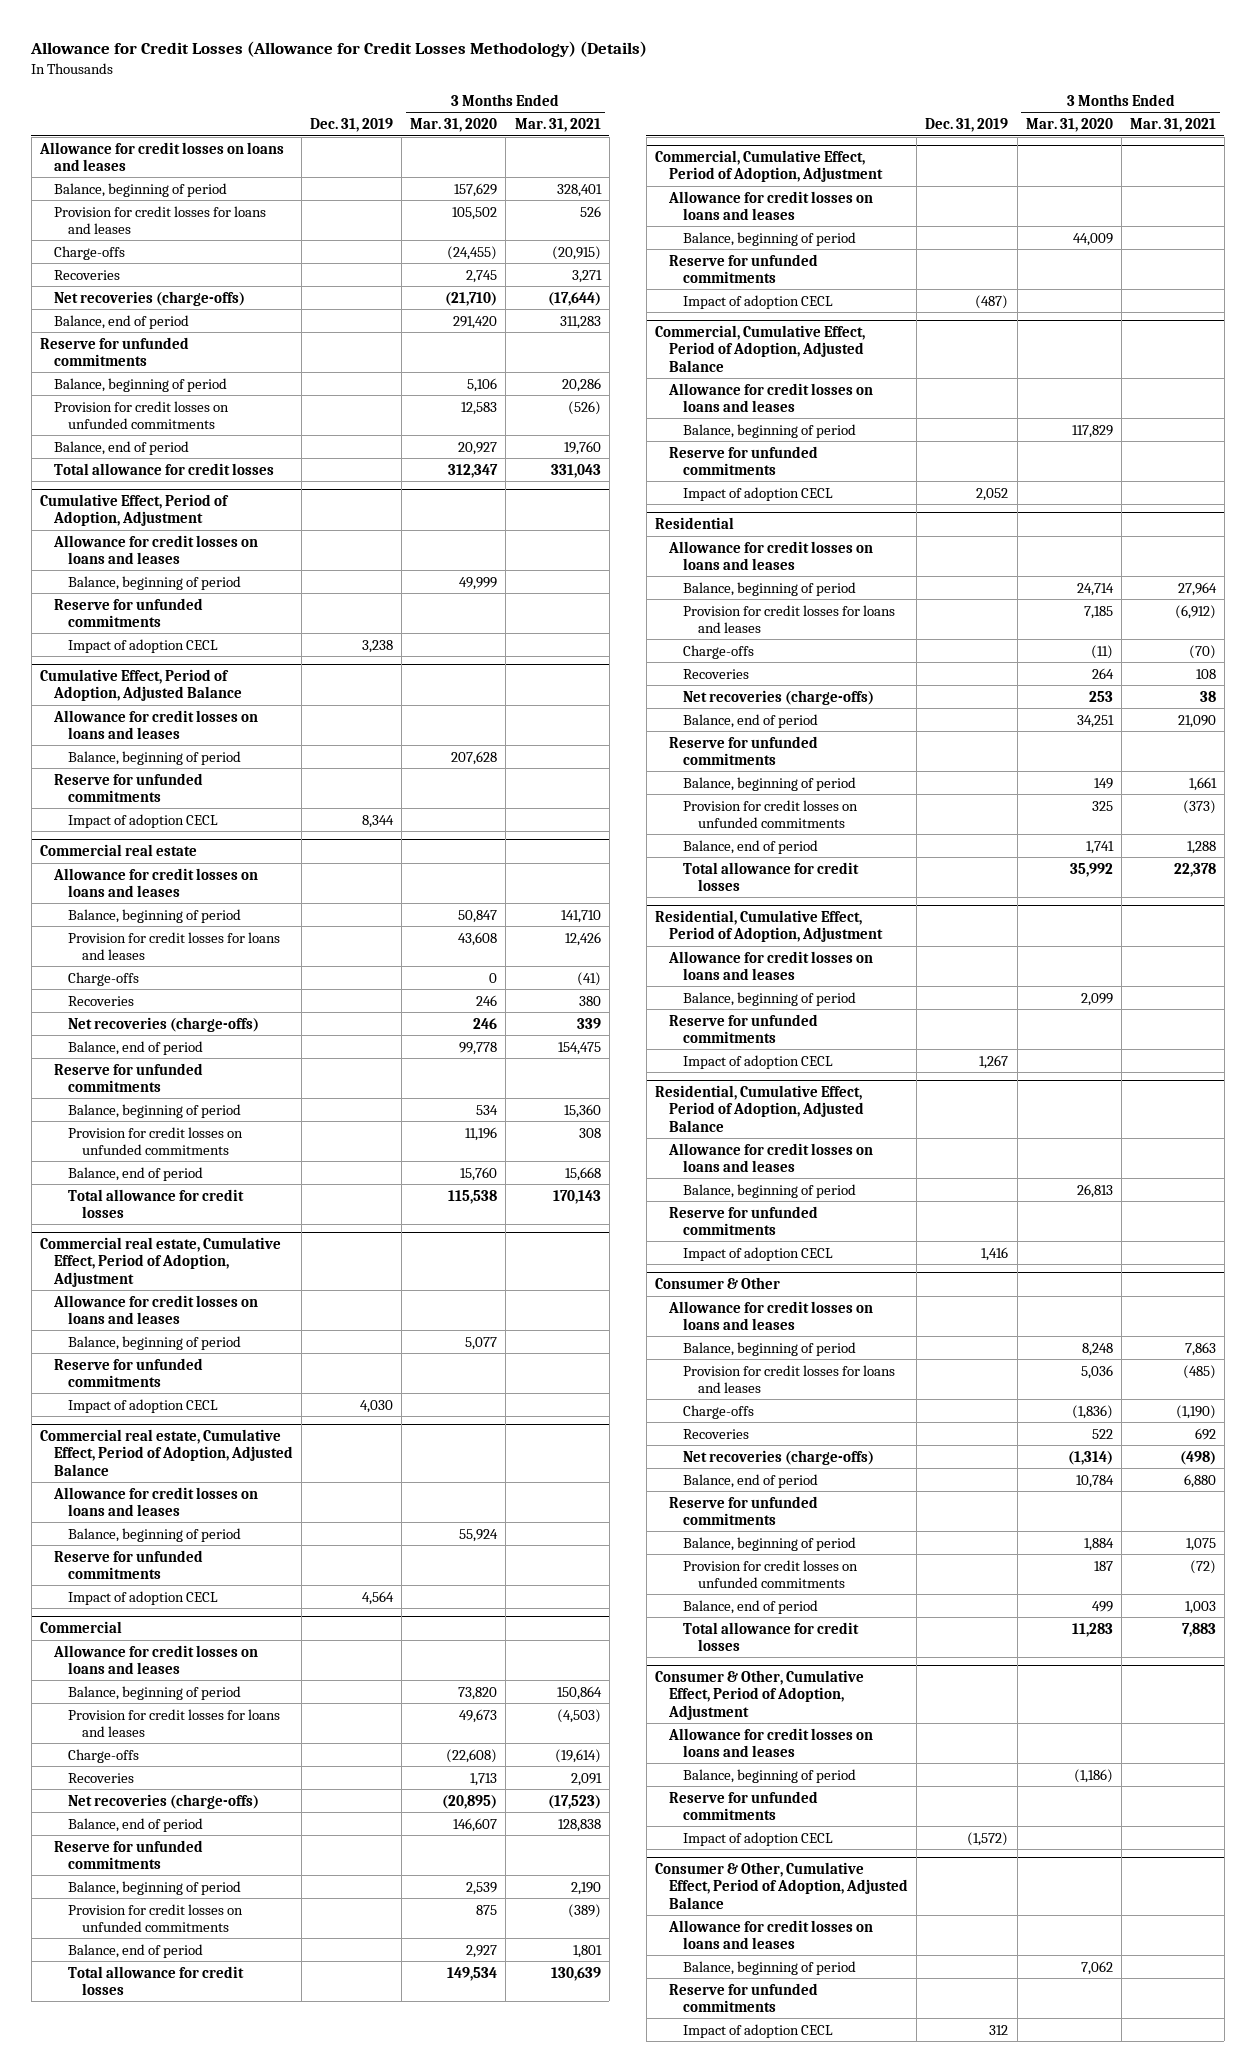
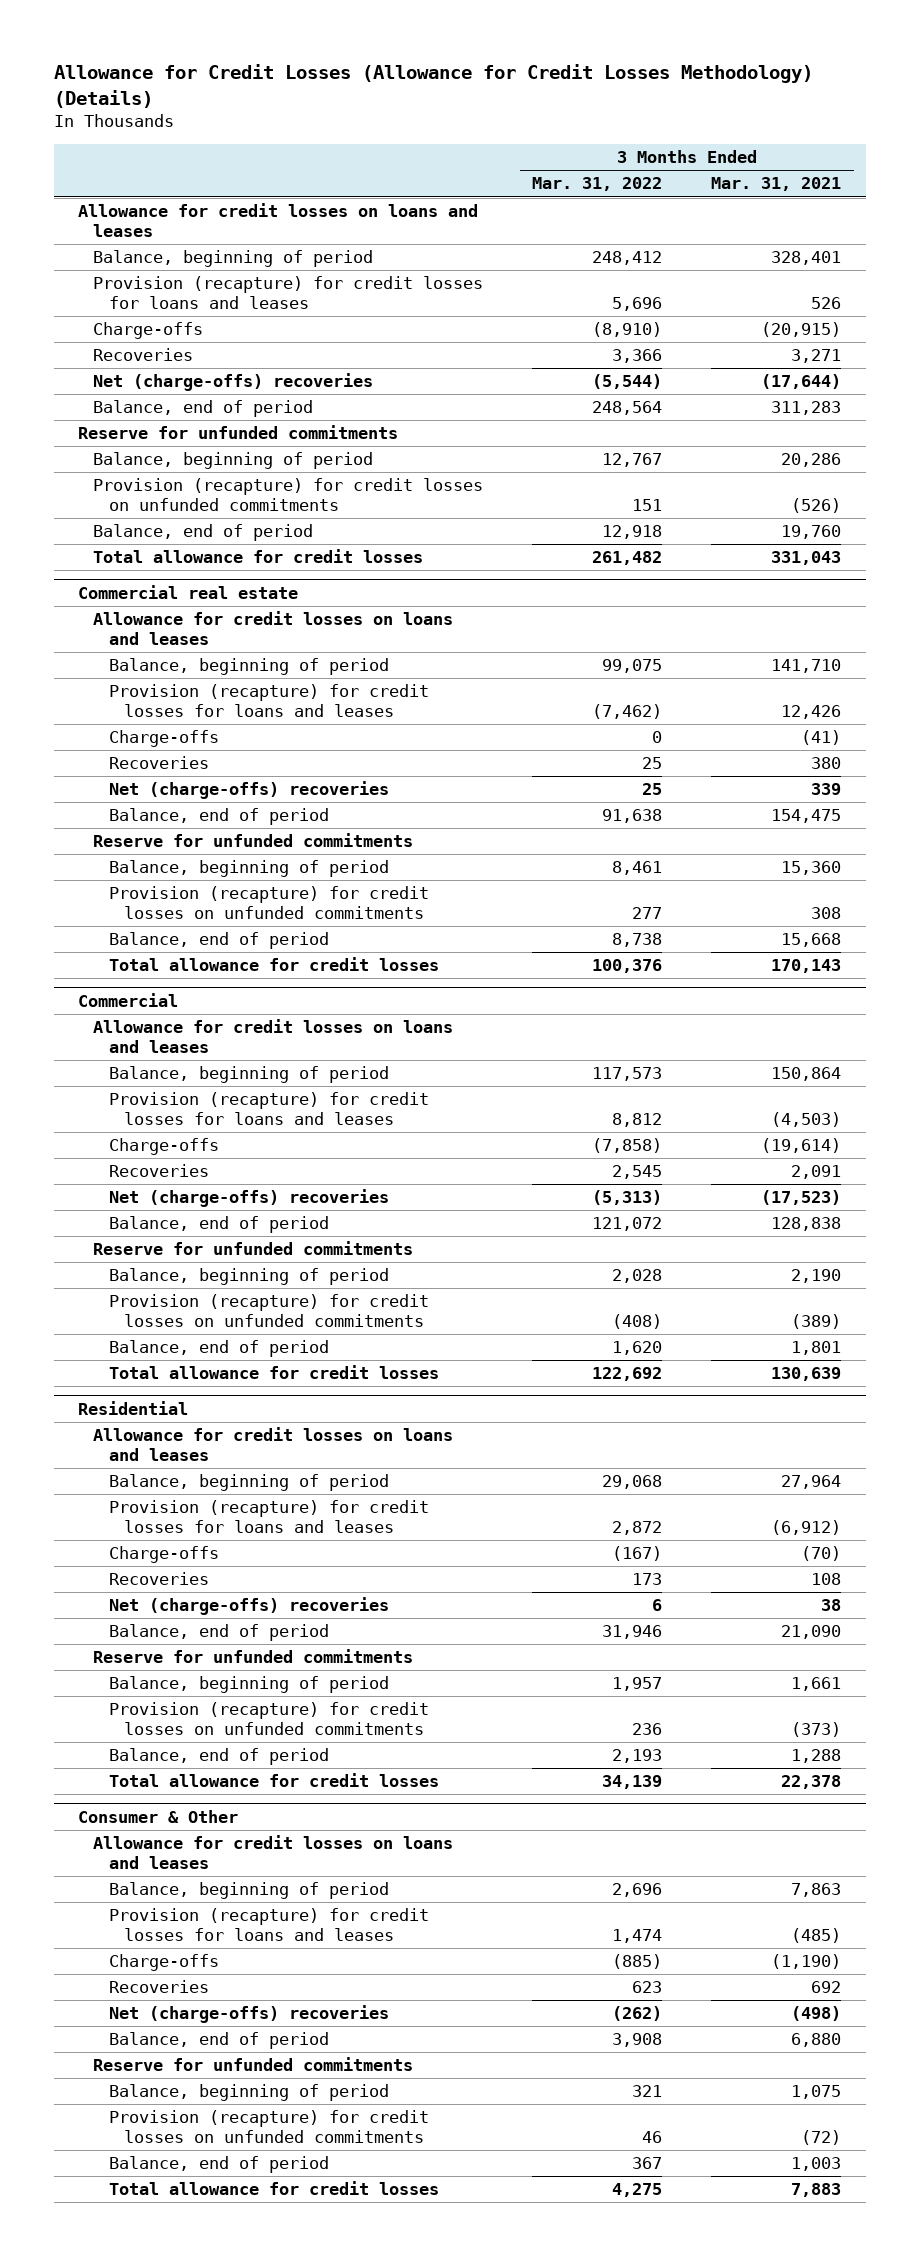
[310,118,394,133] Dec. 31, 2019 -> none
[410,118,498,133] Mar. 31, 2020 -> none
none -> [532,177,663,192] Mar. 31, 2022
[53,205,266,234] Provision for credit losses for loans and leases -> [93,276,484,309] Provision (recapture) for credit losses for loans and leases
[53,290,245,306] Net recoveries (charge-offs) -> [93,373,374,392] Net (charge-offs) recoveries
[53,400,229,429] Provision for credit losses on unfunded commitments -> [93,478,484,511] Provision (recapture) for credit losses on unfunded commitments
[39,494,229,527] Cumulative Effect, Period of Adoption, Adjustment -> none
[52,534,258,564] Allowance for credit losses on loans and leases -> none
[68,575,242,590] Balance, beginning of period -> none
[53,597,203,627] Reserve for unfunded commitments -> none
[68,638,219,653] Impact of adoption CECL -> none
[39,669,242,702] Cumulative Effect, Period of Adoption, Adjusted Balance -> none
[52,709,258,739] Allowance for credit losses on loans and leases -> none
[68,750,242,765] Balance, beginning of period -> none
[53,772,203,802] Reserve for unfunded commitments -> none
[68,813,219,828] Impact of adoption CECL -> none
[68,931,281,960] Provision for credit losses for loans and leases -> [108,684,429,717] Provision (recapture) for credit losses for loans and leases
[68,1016,260,1032] Net recoveries (charge-offs) -> [108,781,389,800] Net (charge-offs) recoveries
[68,1126,244,1155] Provision for credit losses on unfunded commitments -> [108,886,429,919] Provision (recapture) for credit losses on unfunded commitments
[39,1237,281,1287] Commercial real estate, Cumulative Effect, Period of Adoption, Adjustment -> none
[52,1294,258,1324] Allowance for credit losses on loans and leases -> none
[68,1335,242,1350] Balance, beginning of period -> none
[53,1357,203,1387] Reserve for unfunded commitments -> none
[68,1398,219,1413] Impact of adoption CECL -> none
[39,1429,293,1476] Commercial real estate, Cumulative Effect, Period of Adoption, Adjusted Balance -> none
[52,1486,258,1516] Allowance for credit losses on loans and leases -> none
[68,1527,242,1542] Balance, beginning of period -> none
[53,1549,203,1579] Reserve for unfunded commitments -> none
[68,1590,219,1605] Impact of adoption CECL -> none
[68,1708,281,1737] Provision for credit losses for loans and leases -> [108,1092,429,1125] Provision (recapture) for credit losses for loans and leases
[68,1793,260,1809] Net recoveries (charge-offs) -> [108,1189,389,1208] Net (charge-offs) recoveries
[68,1903,244,1932] Provision for credit losses on unfunded commitments -> [108,1294,429,1327] Provision (recapture) for credit losses on unfunded commitments
[655,150,884,183] Commercial, Cumulative Effect, Period of Adoption, Adjustment -> none
[668,190,874,220] Allowance for credit losses on loans and leases -> none
[683,231,857,246] Balance, beginning of period -> none
[669,253,819,283] Reserve for unfunded commitments -> none
[683,294,834,309] Impact of adoption CECL -> none
[655,325,866,372] Commercial, Cumulative Effect, Period of Adoption, Adjusted Balance -> none
[668,382,874,412] Allowance for credit losses on loans and leases -> none
[683,423,857,438] Balance, beginning of period -> none
[669,445,819,475] Reserve for unfunded commitments -> none
[683,486,834,501] Impact of adoption CECL -> none
[683,604,896,633] Provision for credit losses for loans and leases -> [108,1500,429,1533] Provision (recapture) for credit losses for loans and leases
[683,689,875,705] Net recoveries (charge-offs) -> [108,1597,389,1616] Net (charge-offs) recoveries
[683,799,859,828] Provision for credit losses on unfunded commitments -> [108,1702,429,1735] Provision (recapture) for credit losses on unfunded commitments
[655,910,884,943] Residential, Cumulative Effect, Period of Adoption, Adjustment -> none
[668,950,874,980] Allowance for credit losses on loans and leases -> none
[683,991,857,1006] Balance, beginning of period -> none
[669,1013,819,1043] Reserve for unfunded commitments -> none
[683,1054,834,1069] Impact of adoption CECL -> none
[655,1085,865,1132] Residential, Cumulative Effect, Period of Adoption, Adjusted Balance -> none
[668,1142,874,1172] Allowance for credit losses on loans and leases -> none
[683,1183,857,1198] Balance, beginning of period -> none
[669,1205,819,1235] Reserve for unfunded commitments -> none
[683,1246,834,1261] Impact of adoption CECL -> none
[683,1364,896,1393] Provision for credit losses for loans and leases -> [108,1908,429,1941] Provision (recapture) for credit losses for loans and leases
[683,1449,875,1465] Net recoveries (charge-offs) -> [108,2005,389,2024] Net (charge-offs) recoveries
[683,1559,859,1588] Provision for credit losses on unfunded commitments -> [108,2110,429,2143] Provision (recapture) for credit losses on unfunded commitments
[655,1670,865,1720] Consumer & Other, Cumulative Effect, Period of Adoption, Adjustment -> none
[668,1727,874,1757] Allowance for credit losses on loans and leases -> none
[683,1768,857,1783] Balance, beginning of period -> none
[669,1790,819,1820] Reserve for unfunded commitments -> none
[683,1831,834,1846] Impact of adoption CECL -> none
[655,1862,909,1909] Consumer & Other, Cumulative Effect, Period of Adoption, Adjusted Balance -> none
[668,1919,874,1949] Allowance for credit losses on loans and leases -> none
[683,1960,857,1975] Balance, beginning of period -> none
[669,1982,819,2012] Reserve for unfunded commitments -> none
[683,2023,834,2038] Impact of adoption CECL -> none

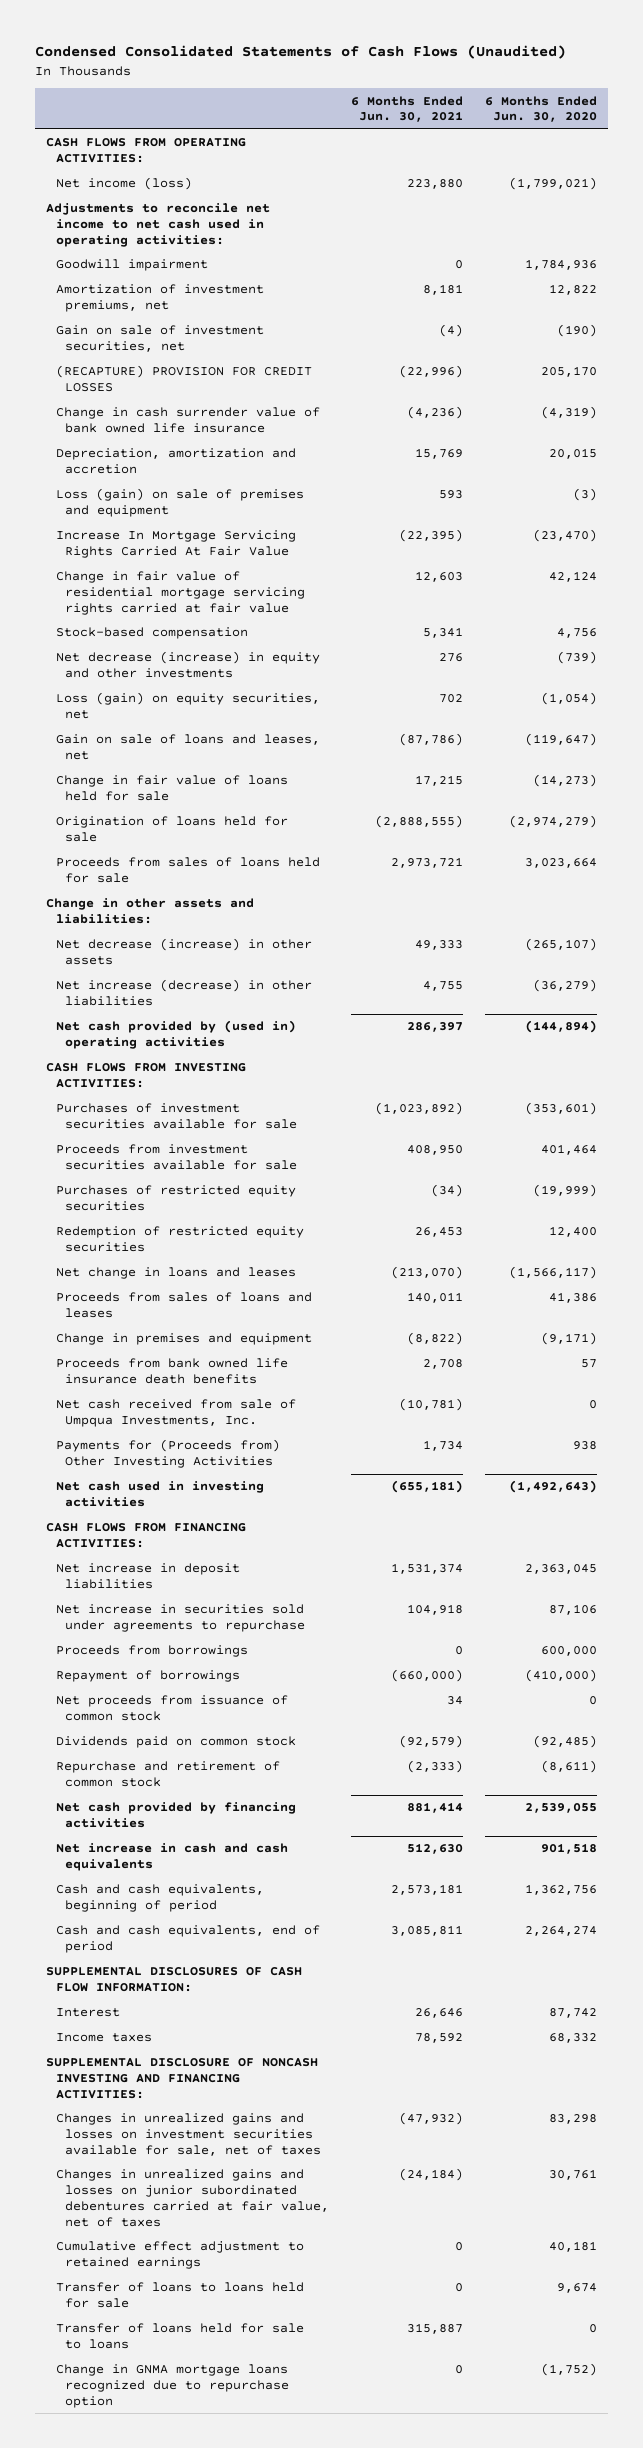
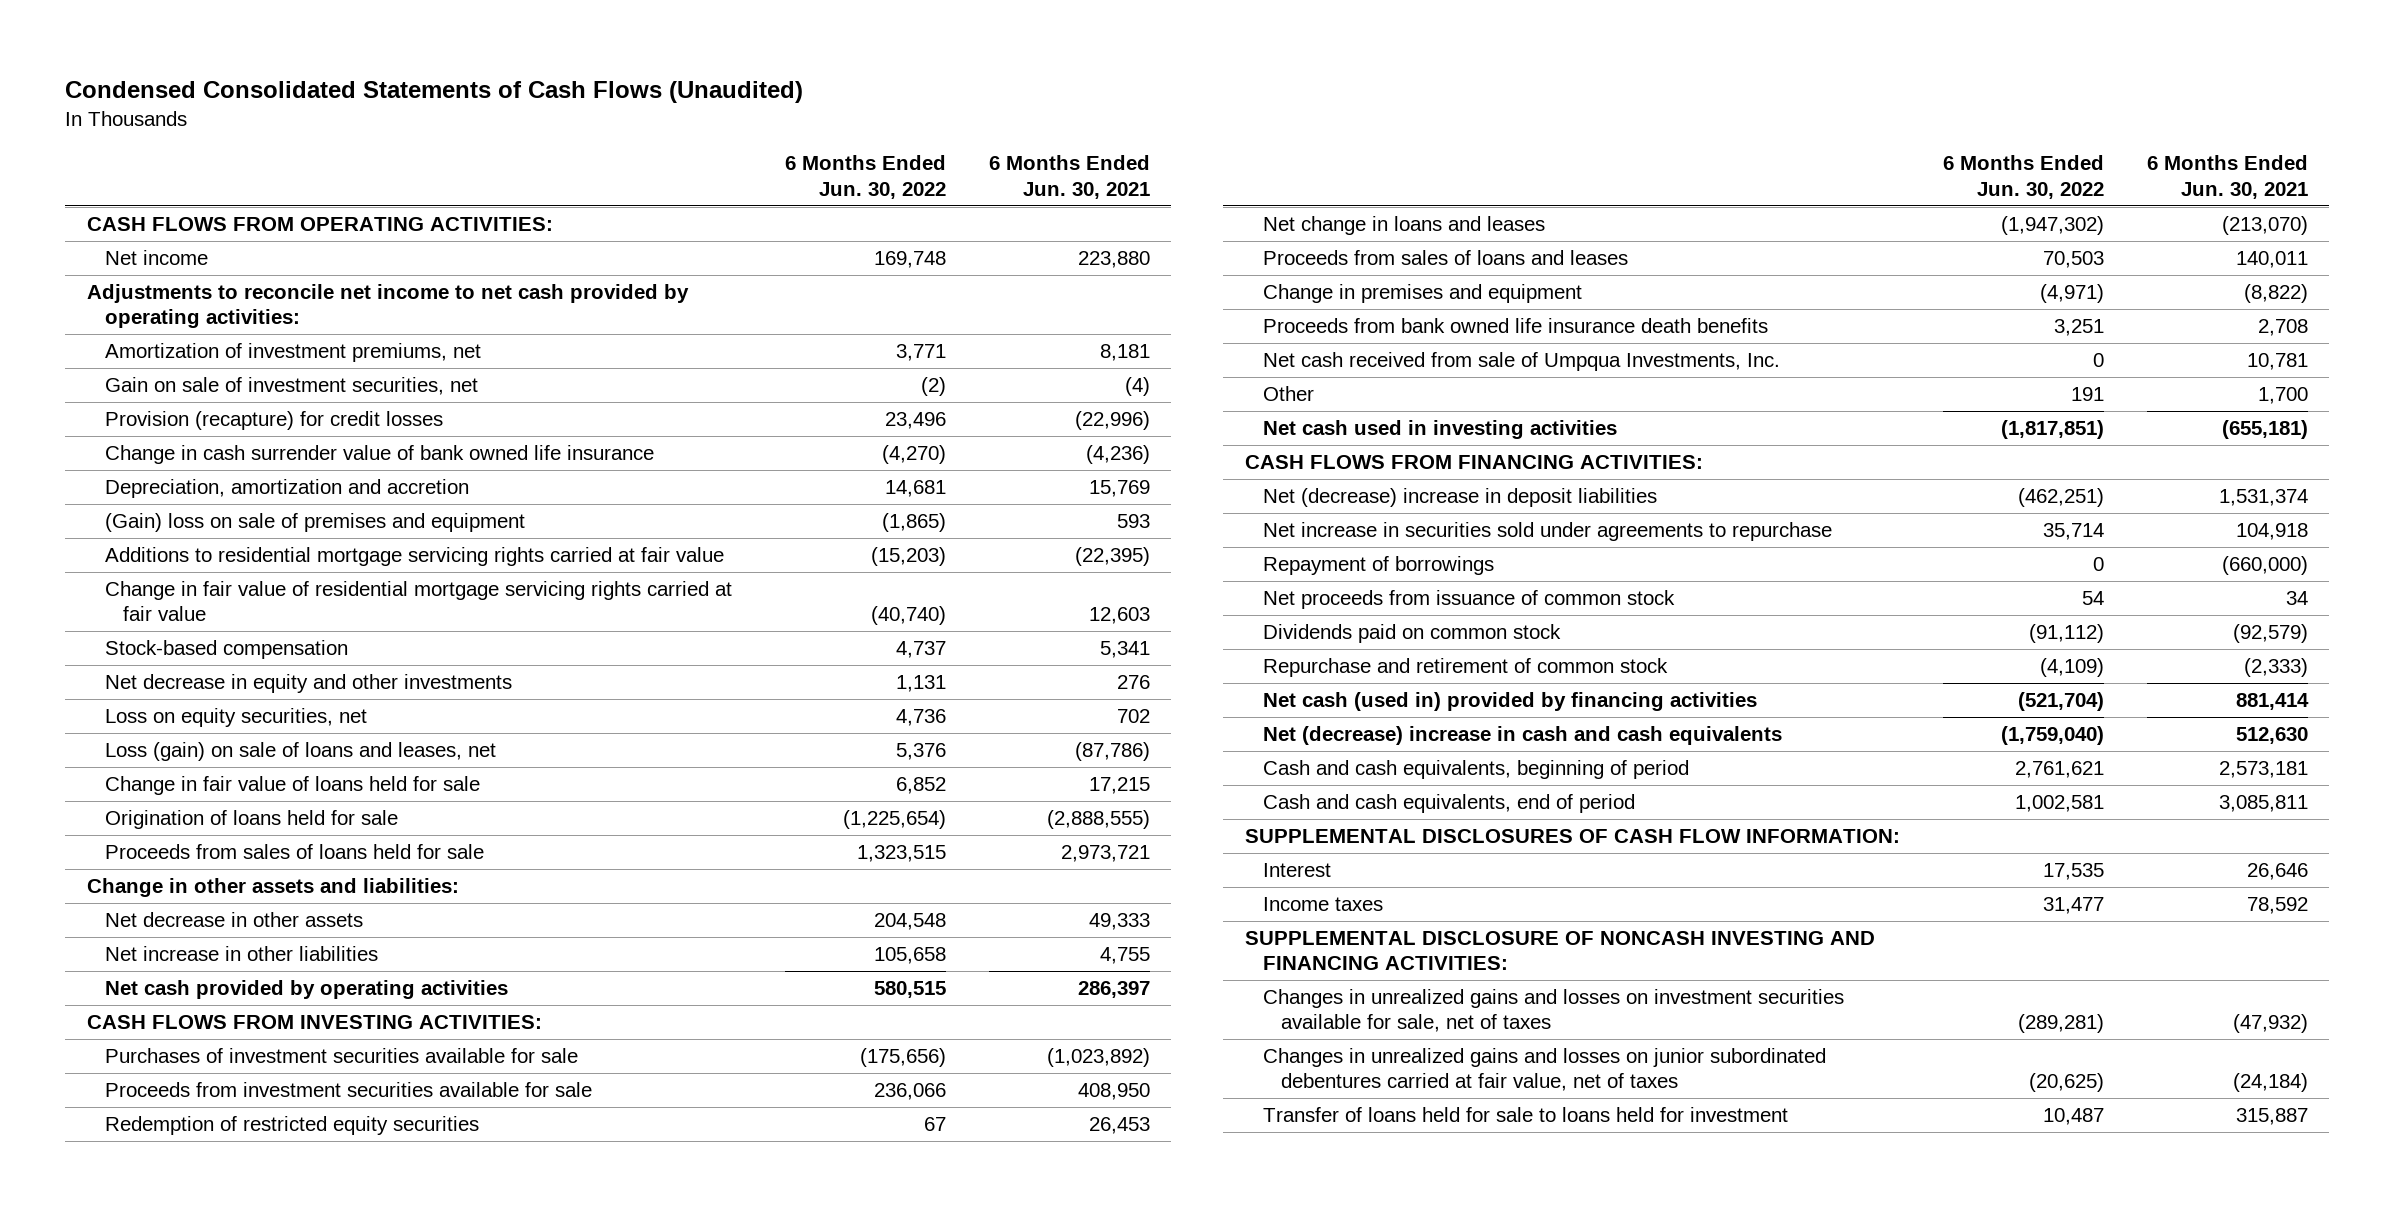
[484,95,597,123] 6 Months Ended Jun. 30, 2020 -> none
none -> [784,155,946,199] 6 Months Ended Jun. 30, 2022
[55,259,208,272] Goodwill impairment -> none
[55,177,192,191] Net income (loss) -> [104,250,208,266] Net income
[45,203,270,248] Adjustments to reconcile net income to net cash used in operating activities: -> [86,284,689,329] Adjustments to reconcile net income to net cash provided by operating activities:
[55,365,312,393] (RECAPTURE) PROVISION FOR CREDIT LOSSES -> [104,411,443,431] Provision (recapture) for credit losses
[55,488,304,518] Loss (gain) on sale of premises and equipment -> [104,513,525,533] (Gain) loss on sale of premises and equipment
[55,530,296,559] Increase In Mortgage Servicing Rights Carried At Fair Value -> [104,547,724,567] Additions to residential mortgage servicing rights carried at fair value
[55,651,320,679] Net decrease (increase) in equity and other investments -> [104,674,512,694] Net decrease in equity and other investments
[55,692,320,720] Loss (gain) on equity securities, net -> [104,708,367,728] Loss on equity securities, net
[55,734,320,761] Gain on sale of loans and leases, net -> [104,742,496,762] Loss (gain) on sale of loans and leases, net
[55,938,312,966] Net decrease (increase) in other assets -> [104,912,363,928] Net decrease in other assets
[55,979,312,1007] Net increase (decrease) in other liabilities -> [104,946,378,962] Net increase in other liabilities
[55,1020,296,1050] Net cash provided by (used in) operating activities -> [104,980,508,1000] Net cash provided by operating activities
[55,1185,296,1212] Purchases of restricted equity securities -> none
[55,1439,280,1469] Payments for (Proceeds from) Other Investing Activities -> none
[399,1398,464,1412] (10,781) -> [2246,353,2308,371] 10,781
none -> [1262,386,1314,402] Other
[55,1563,240,1590] Net increase in deposit liabilities -> [1262,488,1657,508] Net (decrease) increase in deposit liabilities
[55,1645,248,1658] Proceeds from borrowings -> none
[55,1802,296,1829] Net cash provided by financing activities -> [1262,692,1757,712] Net cash (used in) provided by financing activities
[55,1843,288,1872] Net increase in cash and cash equivalents -> [1262,726,1782,746] Net (decrease) increase in cash and cash equivalents
[55,2241,304,2270] Cumulative effect adjustment to retained earnings -> none
[55,2282,304,2309] Transfer of loans to loans held for sale -> none
[55,2364,290,2409] Change in GNMA mortgage loans recognized due to repurchase option -> none
[55,2323,304,2350] Transfer of loans held for sale to loans -> [1262,1107,1788,1123] Transfer of loans held for sale to loans held for investment

